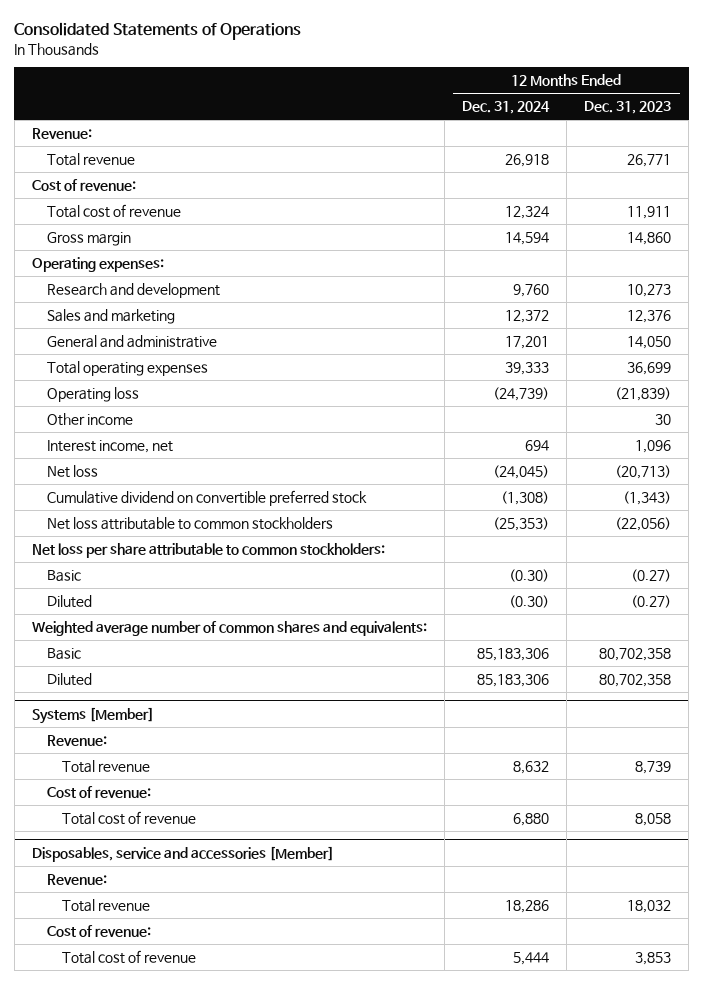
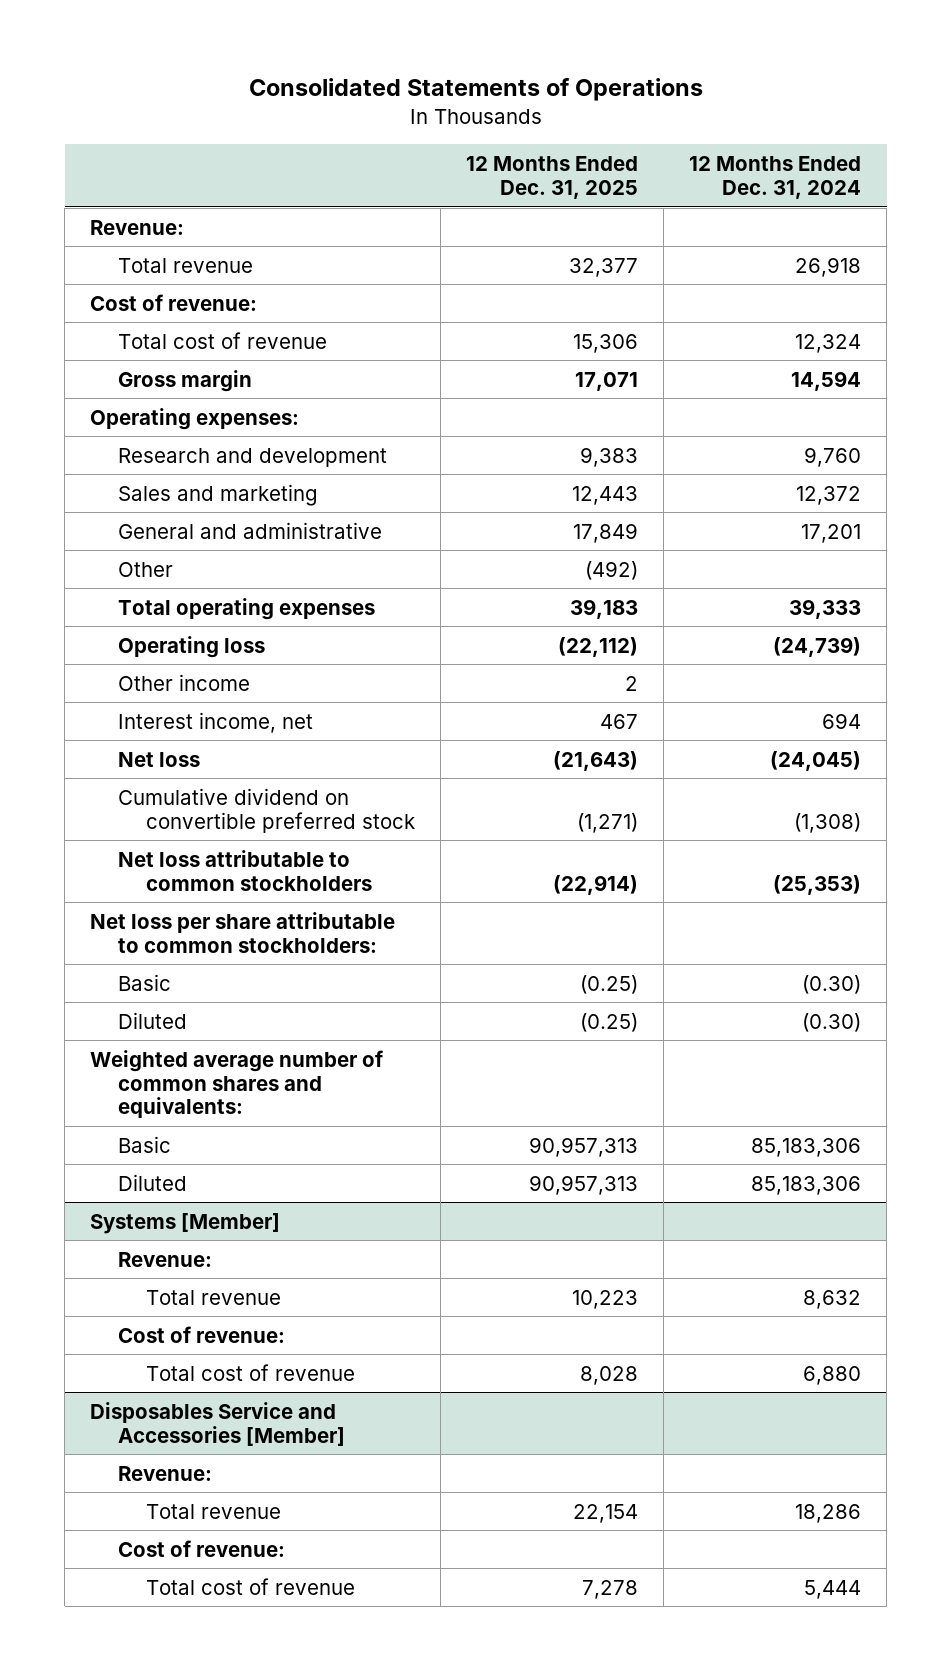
[583,101,671,115] Dec. 31, 2023 -> none
none -> [466,155,639,199] 12 Months Ended Dec. 31, 2025
none -> [118,561,174,577] Other
[31,845,334,862] Disposables, service and accessories [Member] -> [90,1401,346,1446] Disposables Service and Accessories [Member]

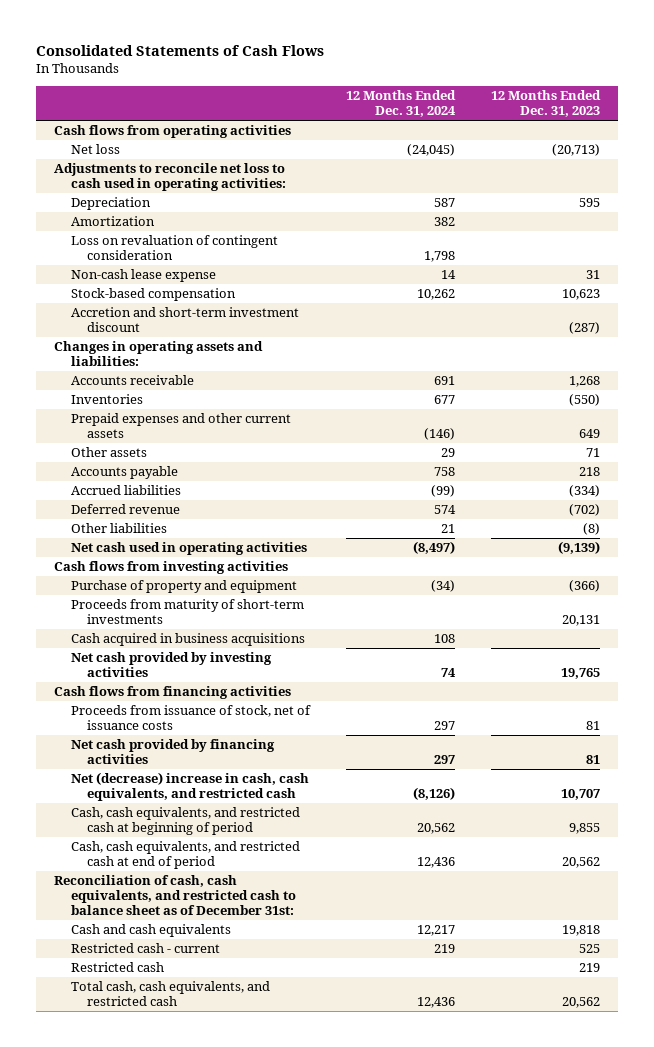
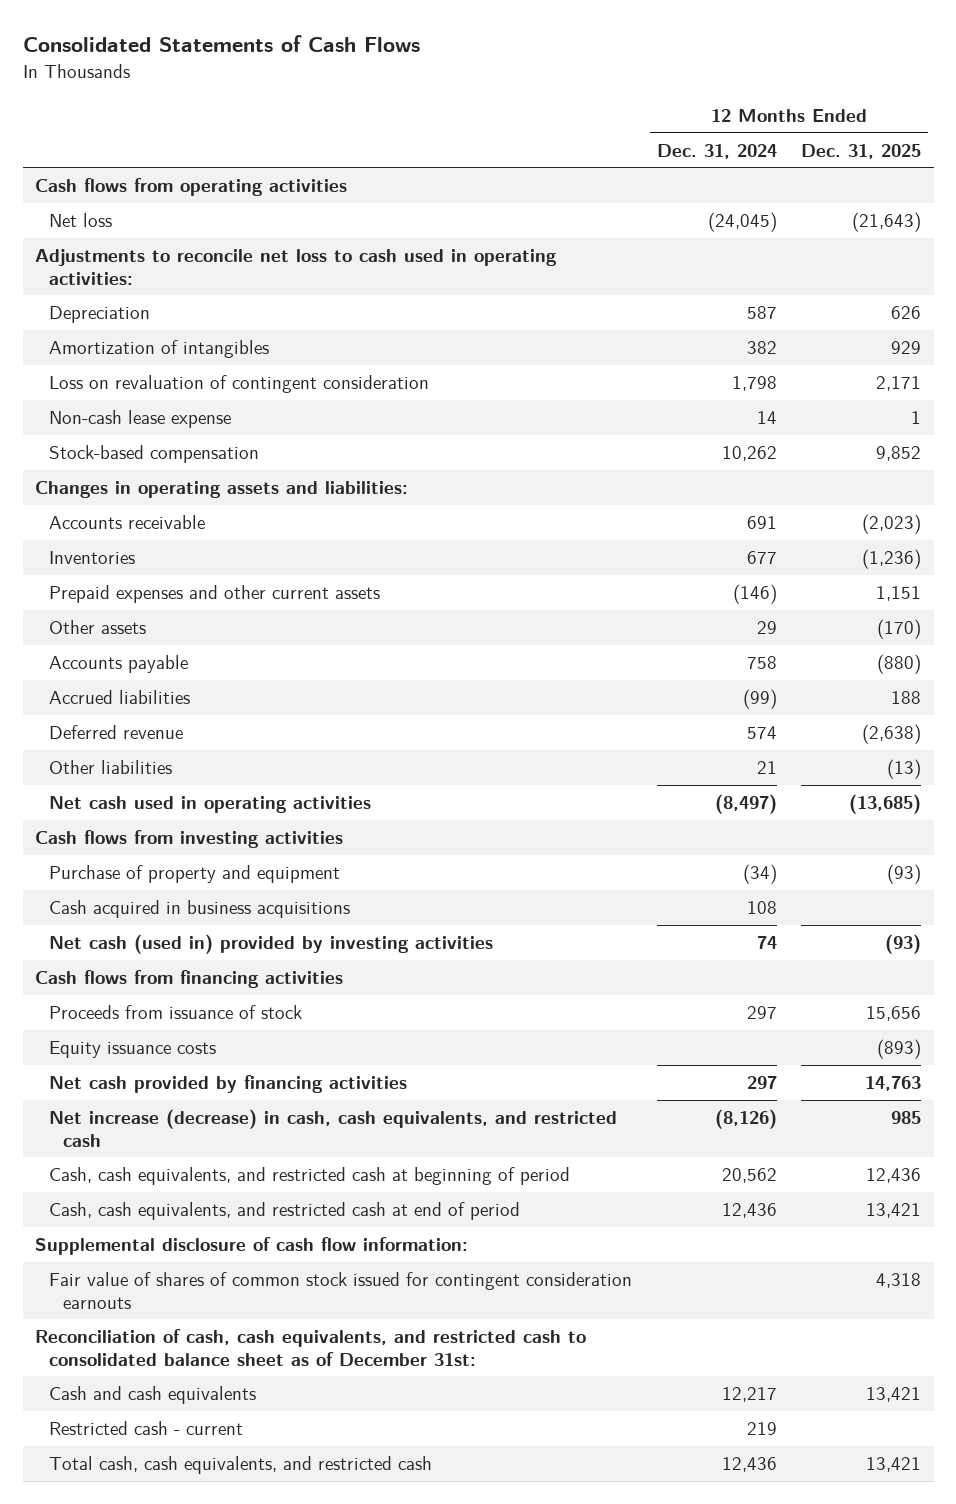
[490,90,601,118] 12 Months Ended Dec. 31, 2023 -> none
none -> [801,143,922,159] Dec. 31, 2025
[70,216,155,227] Amortization -> [48,340,269,359] Amortization of intangibles
[70,307,299,332] Accretion and short-term investment discount -> none
[70,599,304,624] Proceeds from maturity of short-term investments -> none
[70,652,272,677] Net cash provided by investing activities -> [48,934,493,955] Net cash (used in) provided by investing activities
[70,705,311,730] Proceeds from issuance of stock, net of issuance costs -> [48,1005,302,1020] Proceeds from issuance of stock
none -> [48,1041,216,1059] Equity issuance costs
[70,772,309,801] Net (decrease) increase in cash, cash equivalents, and restricted cash -> [48,1109,617,1147] Net increase (decrease) in cash, cash equivalents, and restricted cash
none -> [34,1237,468,1256] Supplemental disclosure of cash flow information:
none -> [48,1272,632,1309] Fair value of shares of common stock issued for contingent consideration earnouts
[54,875,296,915] Reconciliation of cash, cash equivalents, and restricted cash to balance sheet as of December 31st: -> [34,1329,586,1366] Reconciliation of cash, cash equivalents, and restricted cash to consolidated balance sheet as of December 31st:
[70,962,164,973] Restricted cash -> none

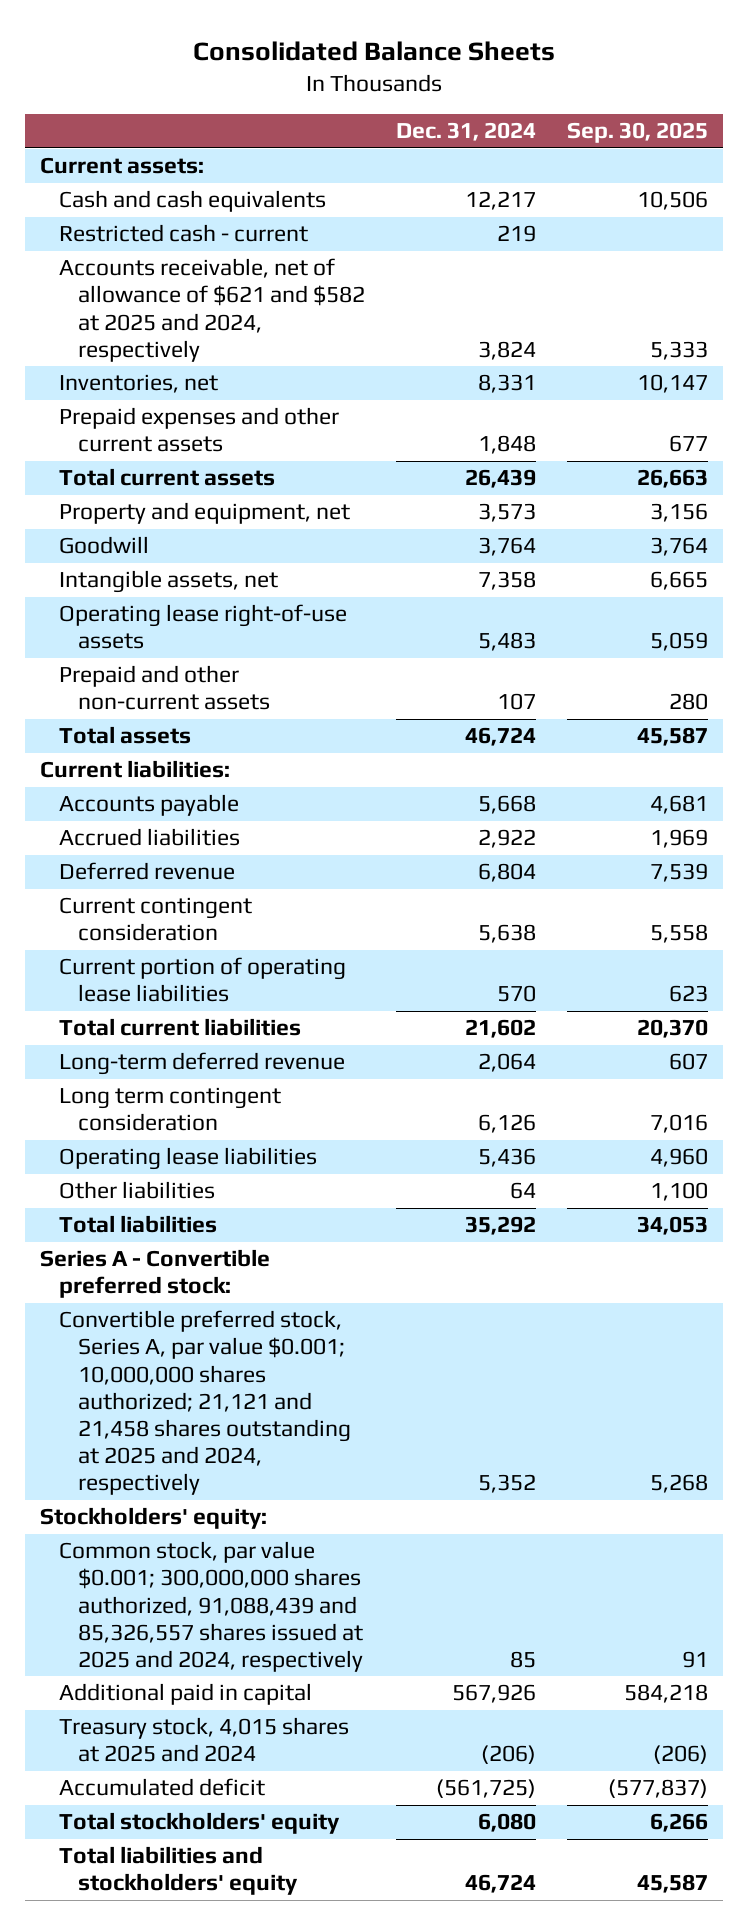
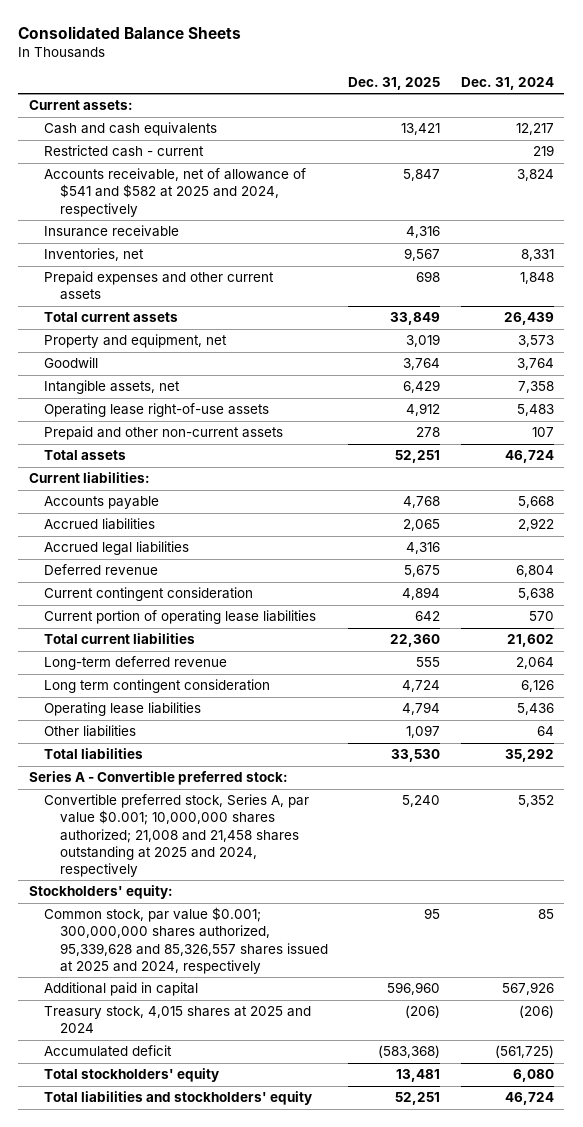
[566,122,708,144] Sep. 30, 2025 -> none
none -> [348,76,441,90] Dec. 31, 2025
[59,258,366,362] Accounts receivable, net of allowance of $621 and $582 at 2025 and 2024, respectively -> [44,168,307,217] Accounts receivable, net of allowance of $541 and $582 at 2025 and 2024, respectively
none -> [44,225,180,238] Insurance receivable
none -> [44,541,190,556] Accrued legal liabilities
[59,1310,352,1496] Convertible preferred stock, Series A, par value $0.001; 10,000,000 shares authorized; 21,121 and 21,458 shares outstanding at 2025 and 2024, respectively -> [44,794,310,877] Convertible preferred stock, Series A, par value $0.001; 10,000,000 shares authorized; 21,008 and 21,458 shares outstanding at 2025 and 2024, respectively
[59,1541,364,1673] Common stock, par value $0.001; 300,000,000 shares authorized, 91,088,439 and 85,326,557 shares issued at 2025 and 2024, respectively -> [44,907,328,974] Common stock, par value $0.001; 300,000,000 shares authorized, 95,339,628 and 85,326,557 shares issued at 2025 and 2024, respectively

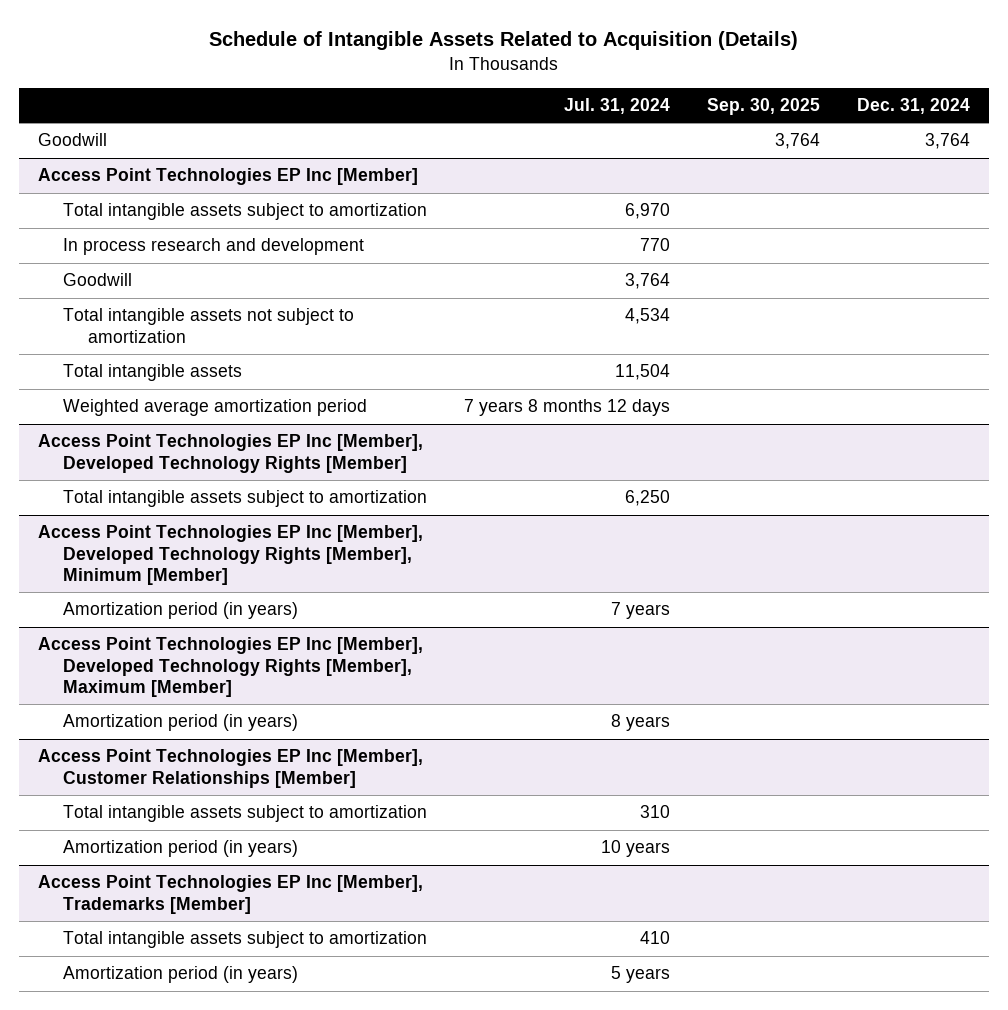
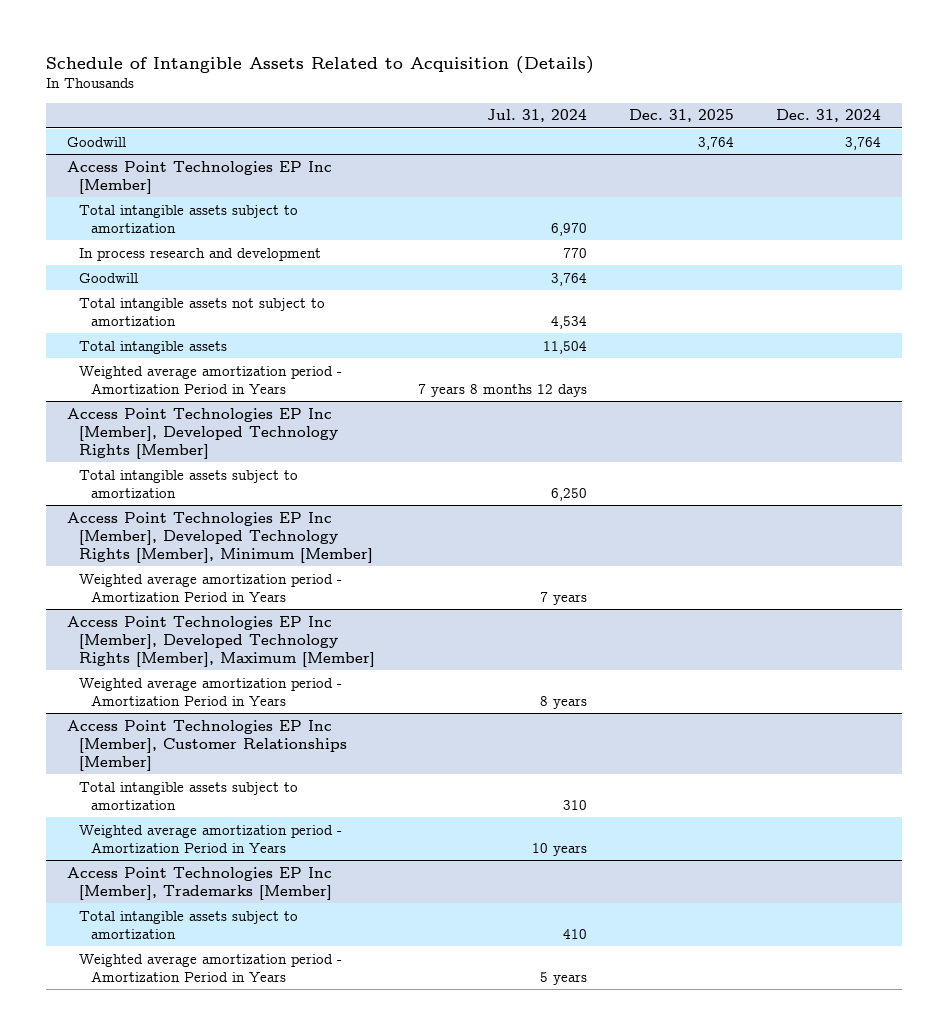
[706,98,820,116] Sep. 30, 2025 -> none
none -> [628,109,734,123] Dec. 31, 2025
[62,399,367,417] Weighted average amortization period -> [79,365,343,394] Weighted average amortization period - Amortization Period in Years
[62,602,298,620] Amortization period (in years) -> [79,573,343,602] Weighted average amortization period - Amortization Period in Years
[62,714,298,732] Amortization period (in years) -> [79,677,343,706] Weighted average amortization period - Amortization Period in Years
[62,840,298,858] Amortization period (in years) -> [79,824,343,853] Weighted average amortization period - Amortization Period in Years
[62,966,298,984] Amortization period (in years) -> [79,953,343,982] Weighted average amortization period - Amortization Period in Years

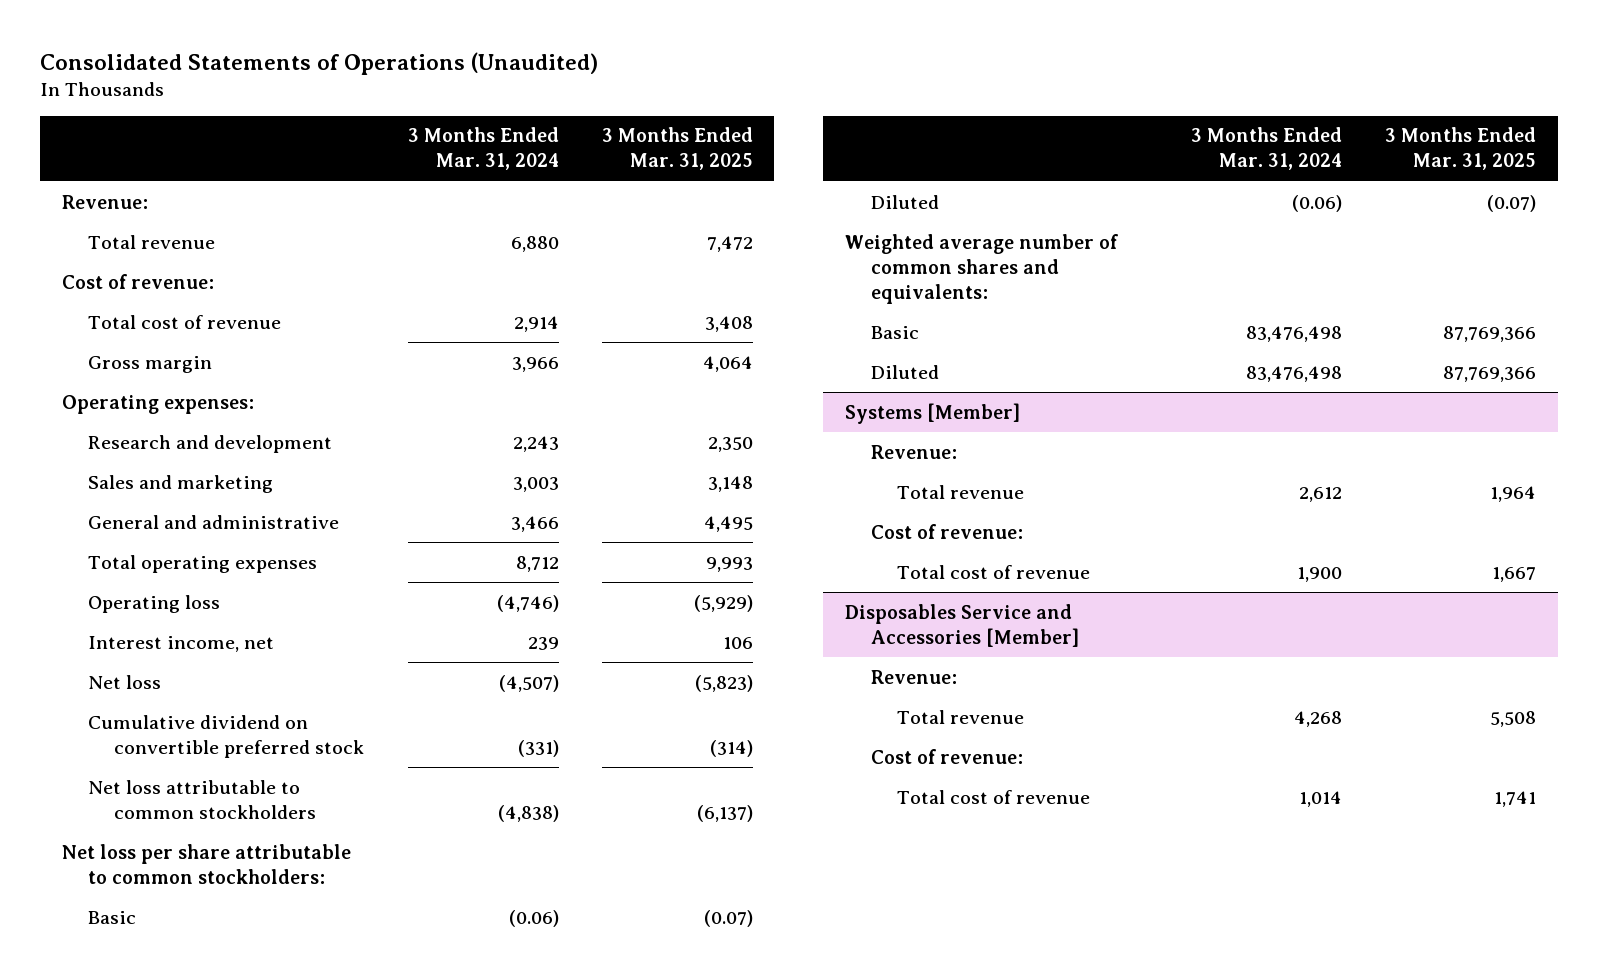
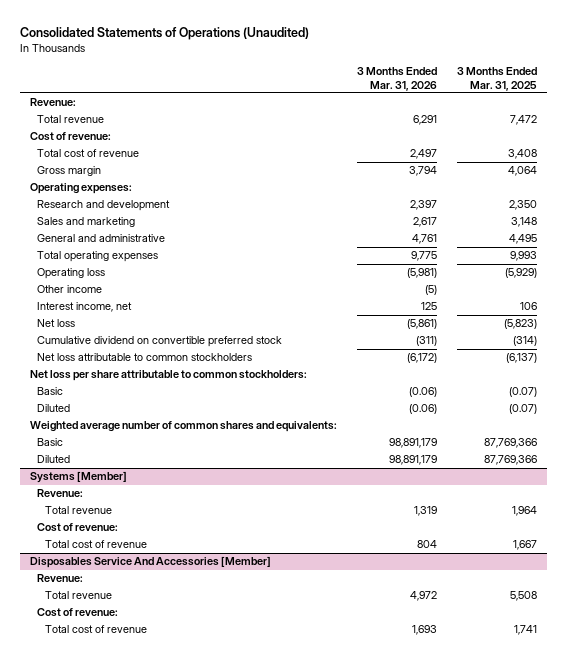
[407,127,559,171] 3 Months Ended Mar. 31, 2024 -> none
none -> [356,66,437,91] 3 Months Ended Mar. 31, 2026
none -> [37,285,103,294] Other income
[844,603,1080,647] Disposables Service and Accessories [Member] -> [29,556,271,569] Disposables Service And Accessories [Member]

